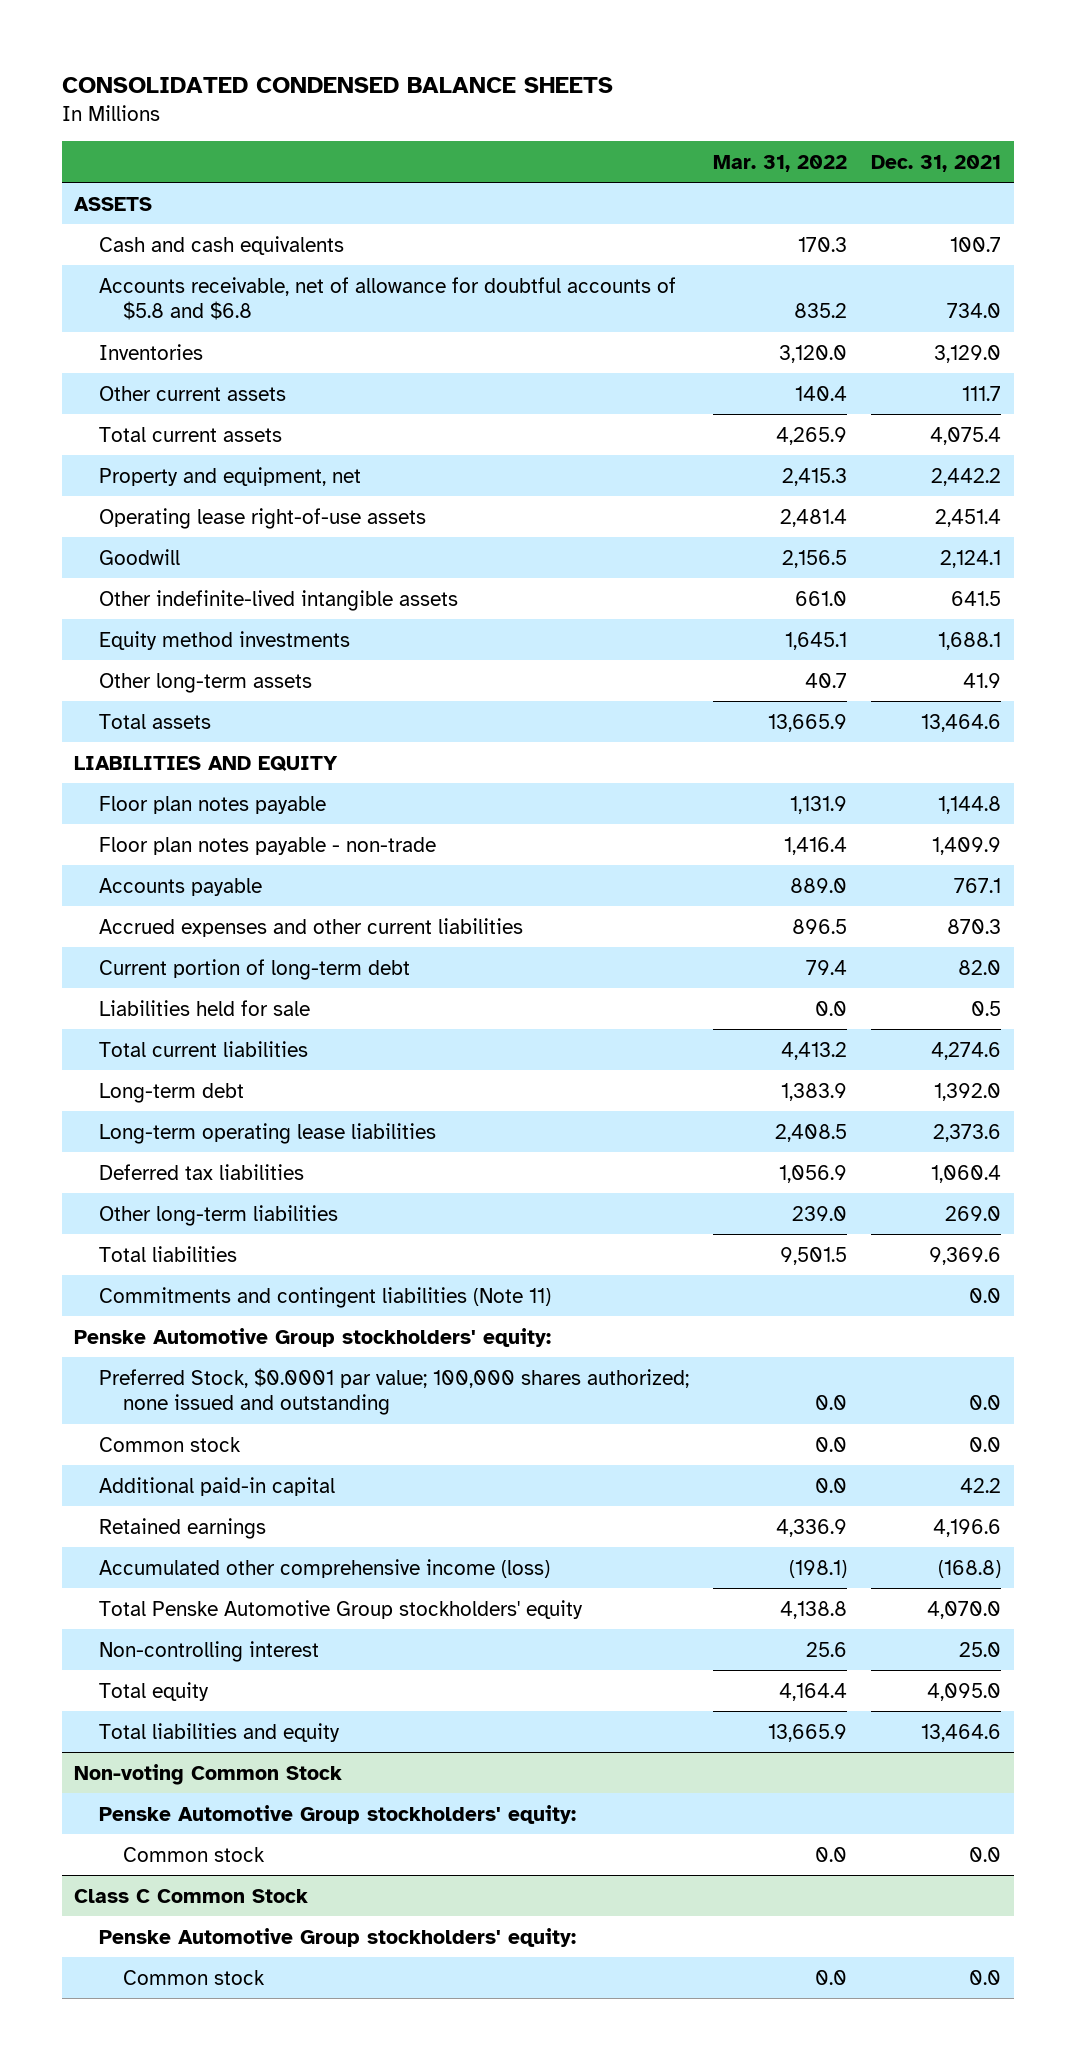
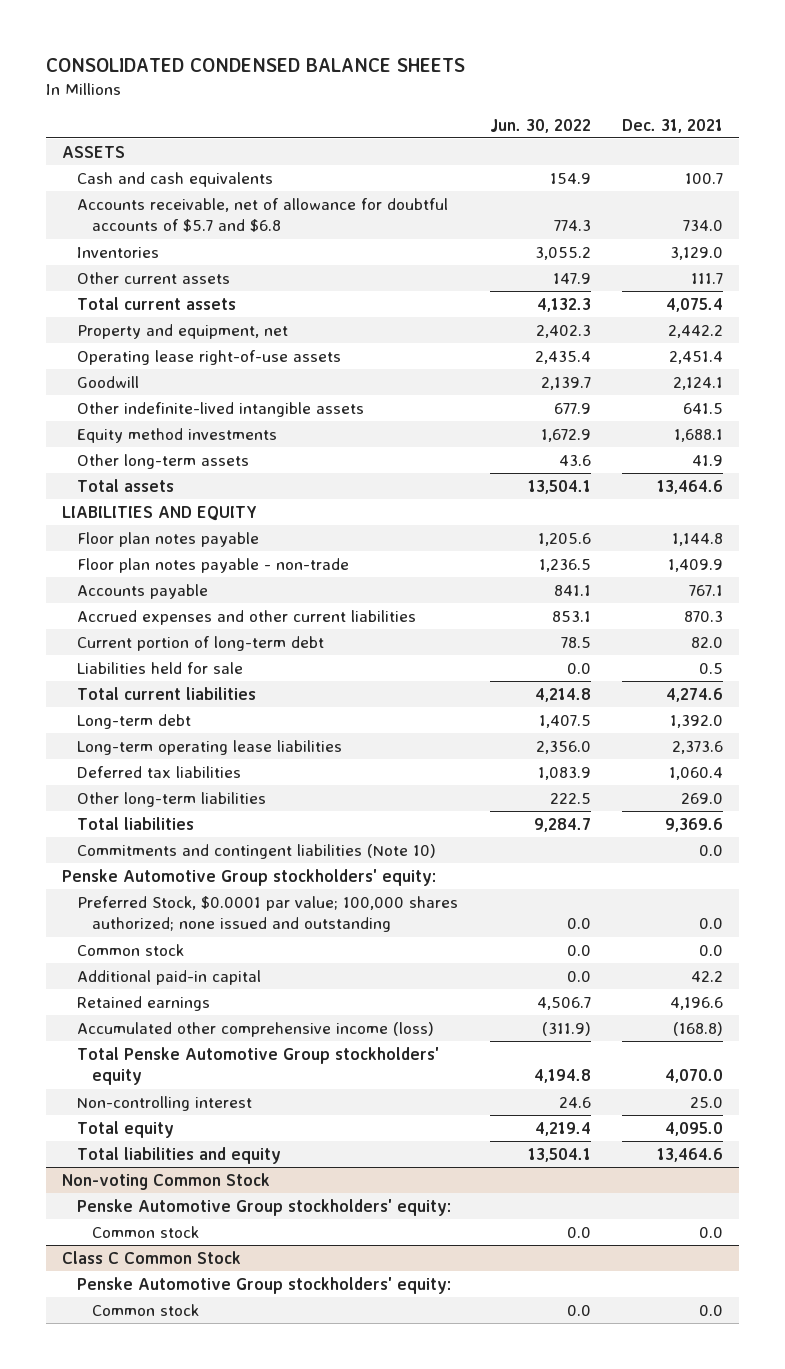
[713,154,848,172] Mar. 31, 2022 -> none
none -> [489,118,591,133] Jun. 30, 2022
[98,276,676,321] Accounts receivable, net of allowance for doubtful accounts of $5.8 and $6.8 -> [76,197,448,233] Accounts receivable, net of allowance for doubtful accounts of $5.7 and $6.8
[98,1286,551,1308] Commitments and contingent liabilities (Note 11) -> [76,843,436,859] Commitments and contingent liabilities (Note 10)

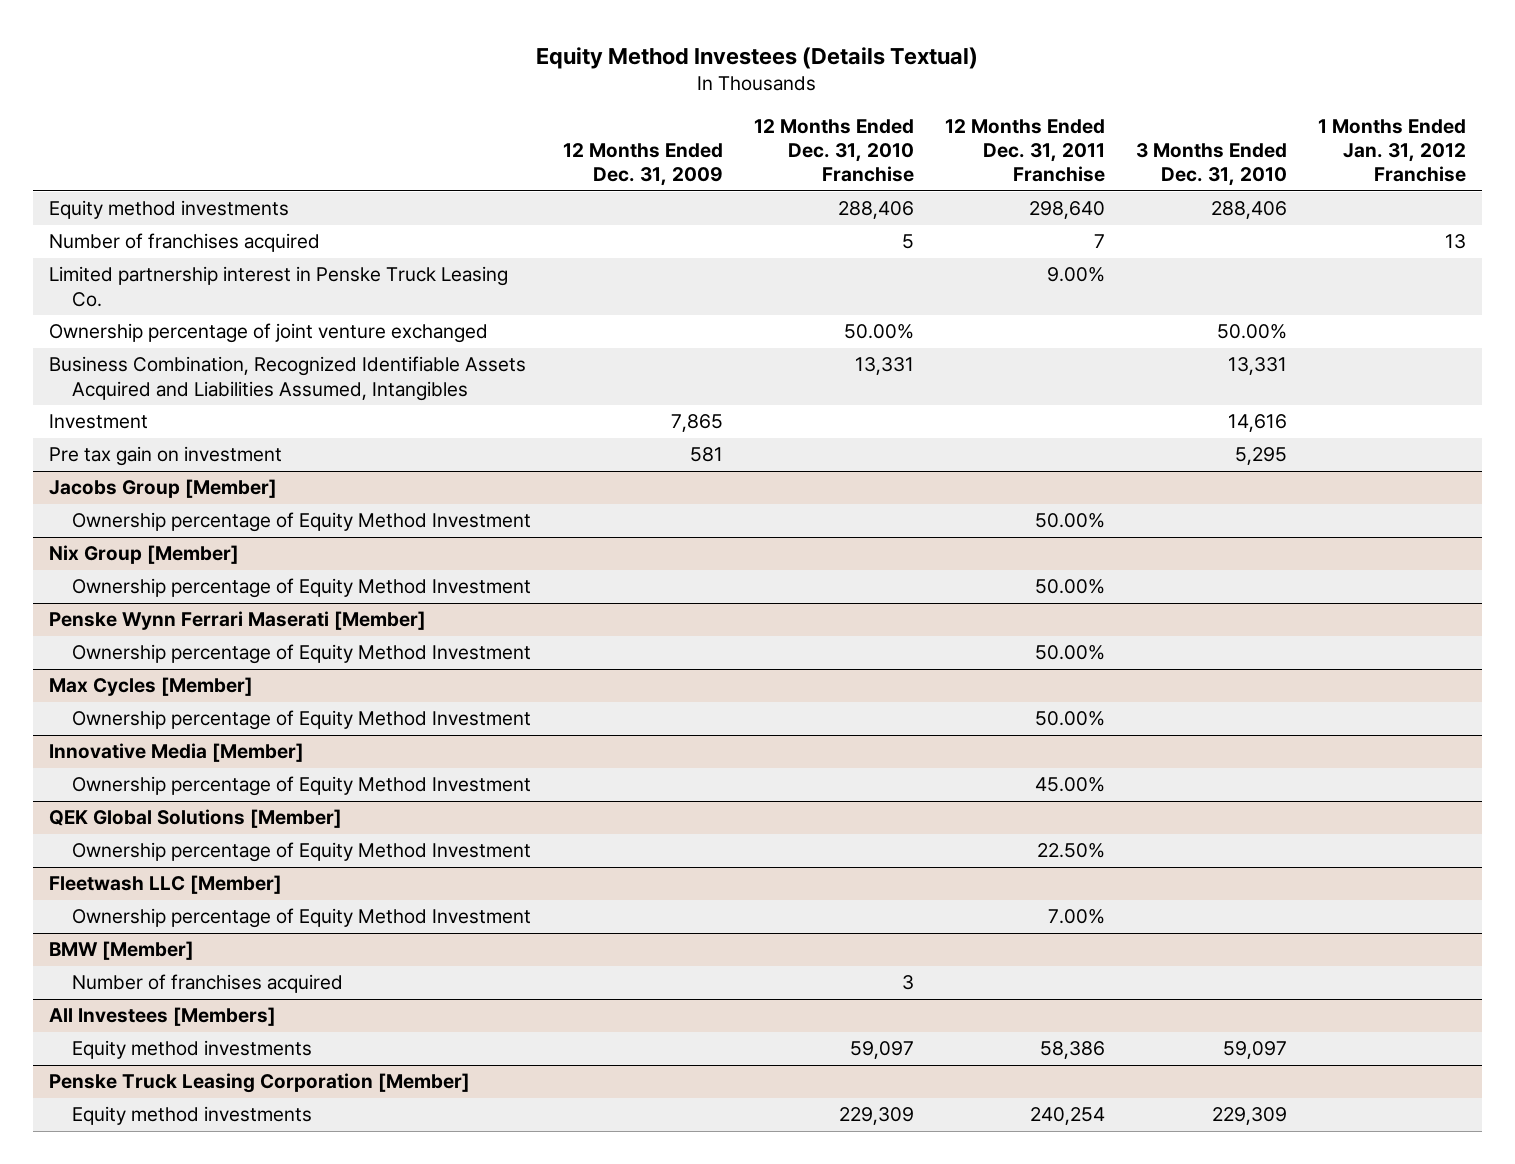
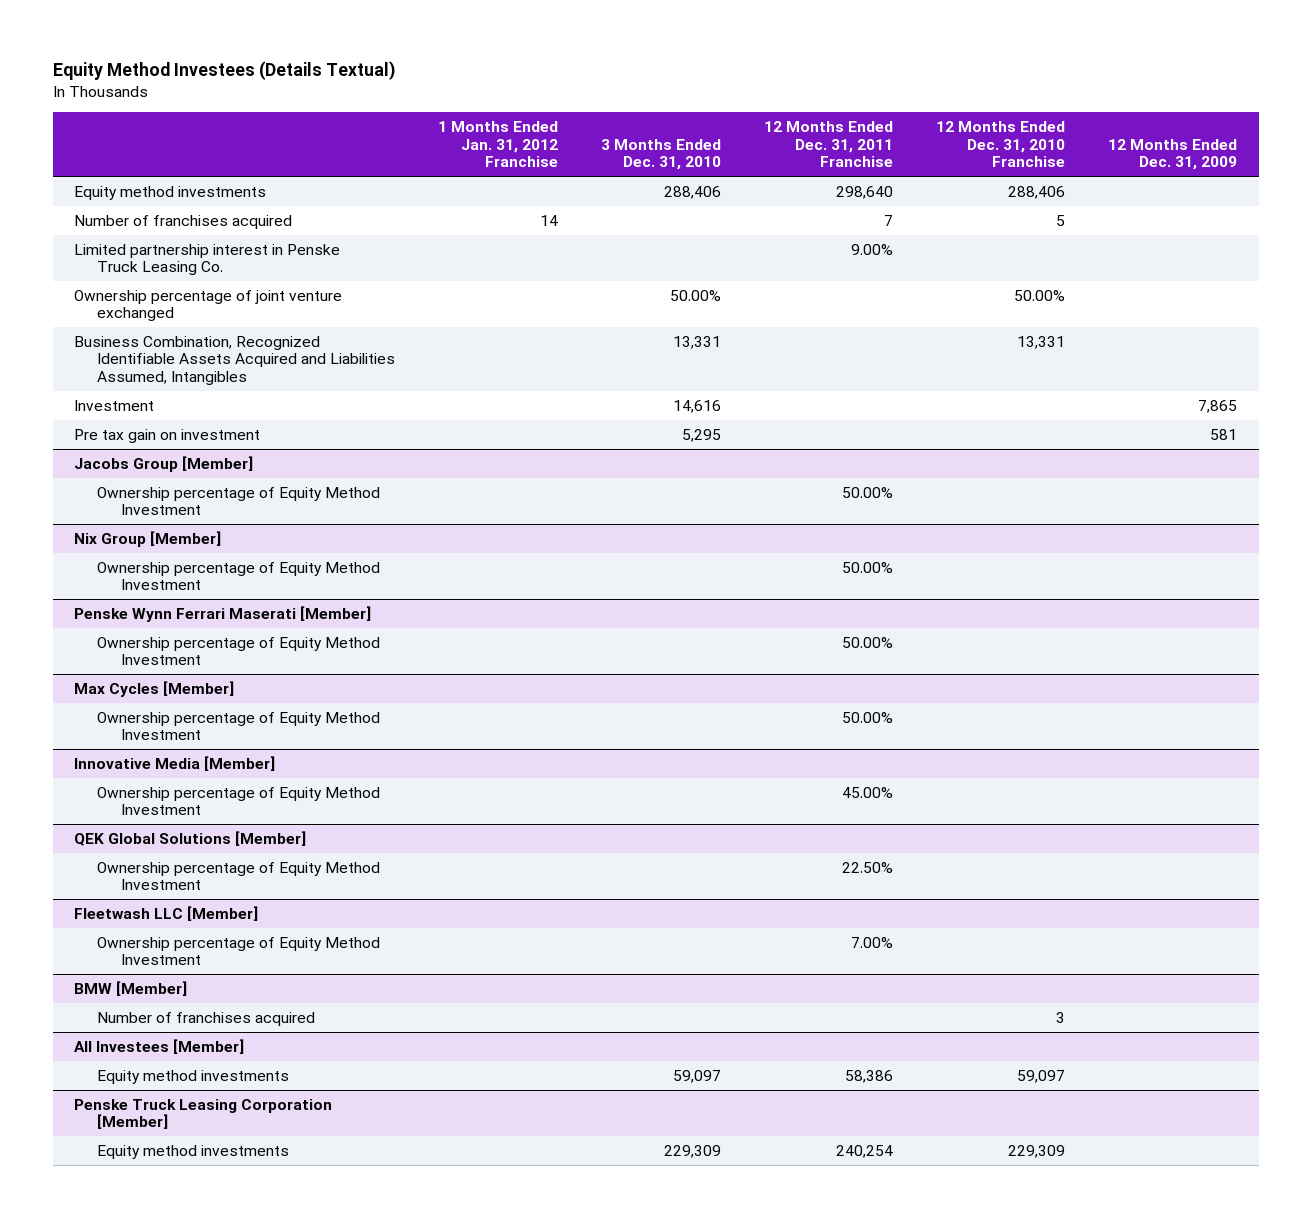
[1445,234,1467,250] 13 -> [540,214,559,226] 14
[48,1007,276,1027] All Investees [Members] -> [74,1038,245,1054] All Investees [Member]

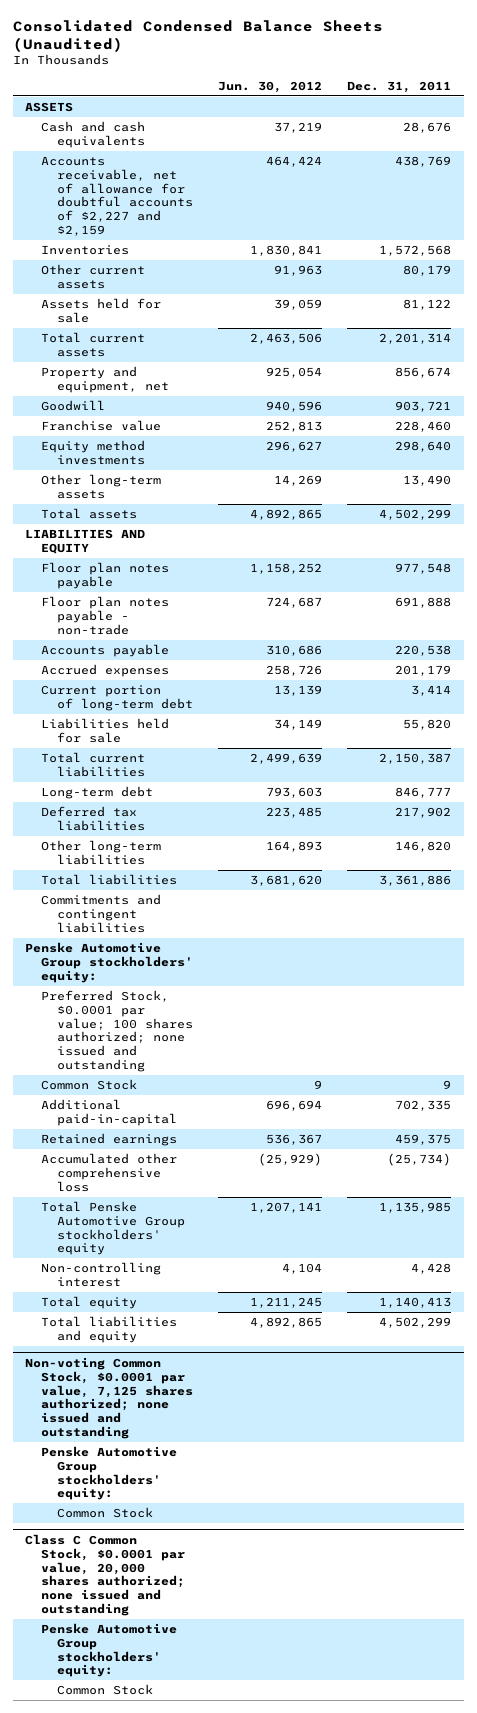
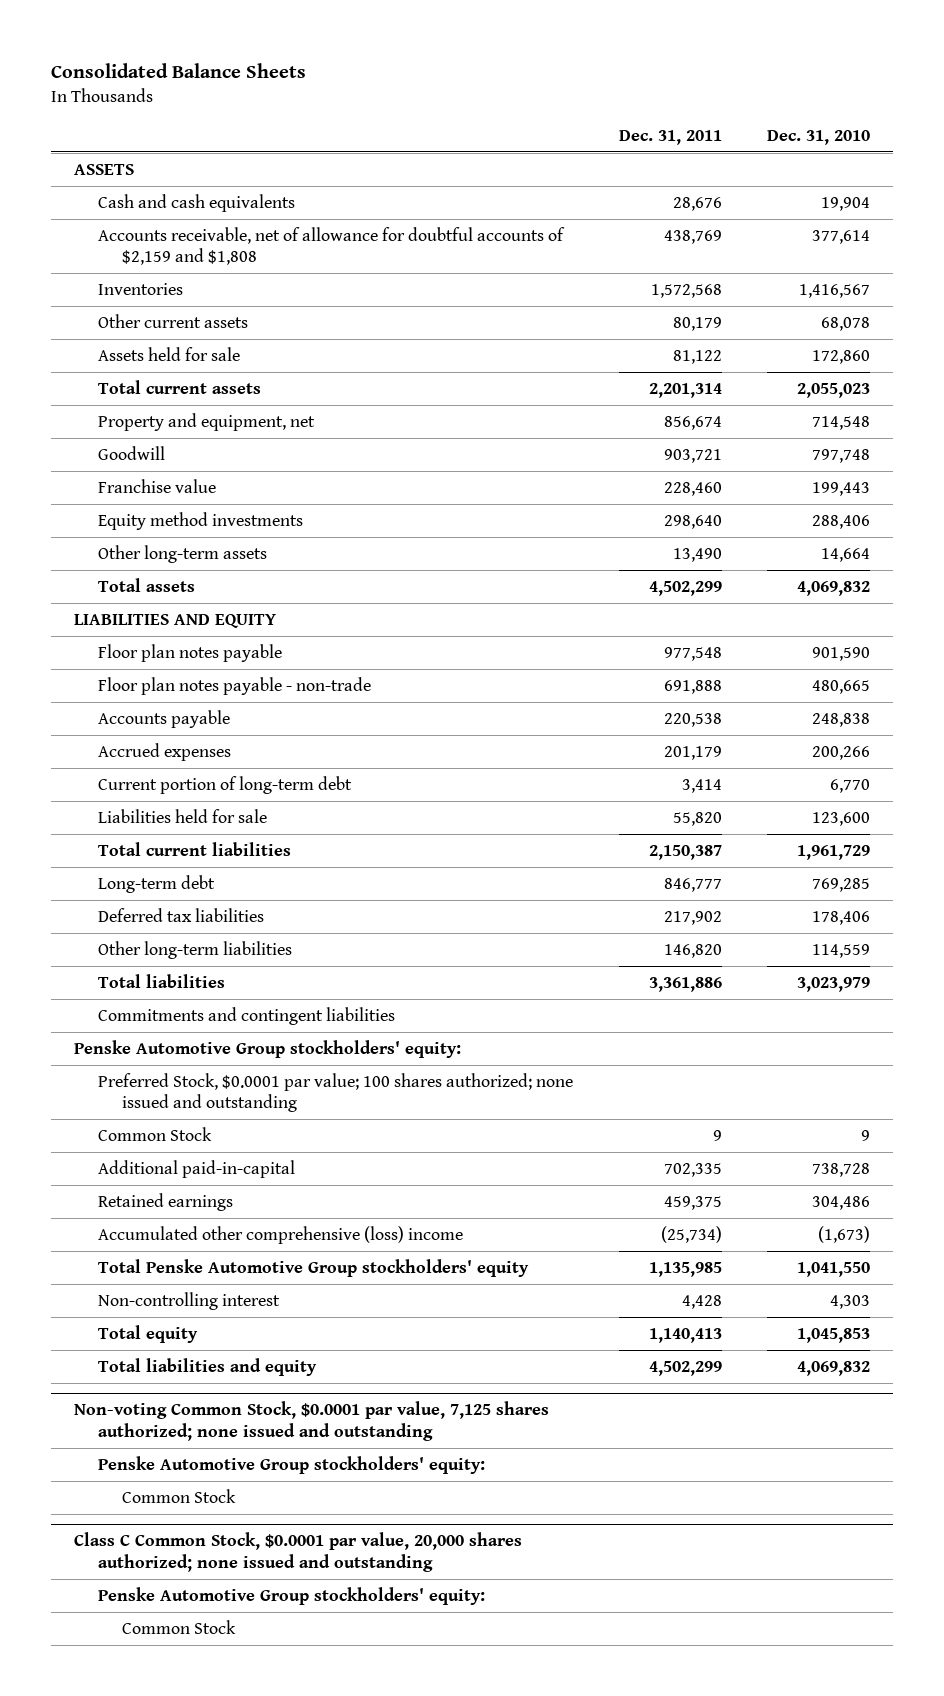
[12,19,383,52] Consolidated Condensed Balance Sheets (Unaudited) -> [50,62,306,78] Consolidated Balance Sheets
[218,80,323,93] Jun. 30, 2012 -> none
none -> [767,129,871,145] Dec. 31, 2010
[41,155,194,237] Accounts receivable, net of allowance for doubtful accounts of $2,227 and $2,159 -> [97,226,565,266] Accounts receivable, net of allowance for doubtful accounts of $2,159 and $1,808
[41,1152,178,1192] Accumulated other comprehensive loss -> [97,1225,463,1244] Accumulated other comprehensive (loss) income

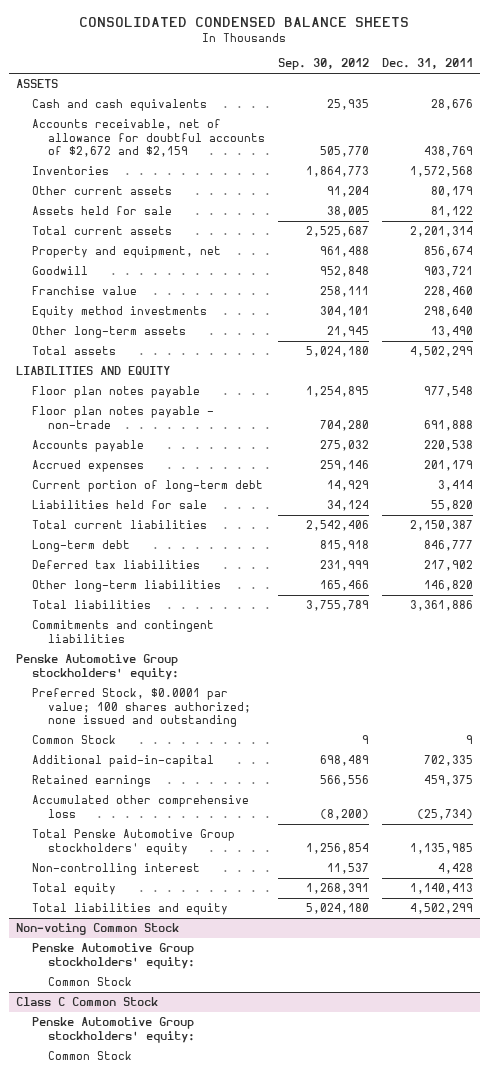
[50,62,306,78] Consolidated Balance Sheets -> [79,16,410,27] CONSOLIDATED CONDENSED BALANCE SHEETS
[767,129,871,145] Dec. 31, 2010 -> none
none -> [277,58,369,71] Sep. 30, 2012
[97,226,565,266] Accounts receivable, net of allowance for doubtful accounts of $2,159 and $1,808 -> [31,119,265,157] Accounts receivable, net of allowance for doubtful accounts of $2,672 and $2,159
[97,1225,463,1244] Accumulated other comprehensive (loss) income -> [31,795,249,818] Accumulated other comprehensive loss
[73,1401,549,1441] Non-voting Common Stock, $0.0001 par value, 7,125 shares authorized; none issued and outstanding -> none
none -> [15,923,179,936] Non-voting Common Stock
[73,1532,522,1572] Class C Common Stock, $0.0001 par value, 20,000 shares authorized; none issued and outstanding -> none
none -> [15,997,158,1007] Class C Common Stock

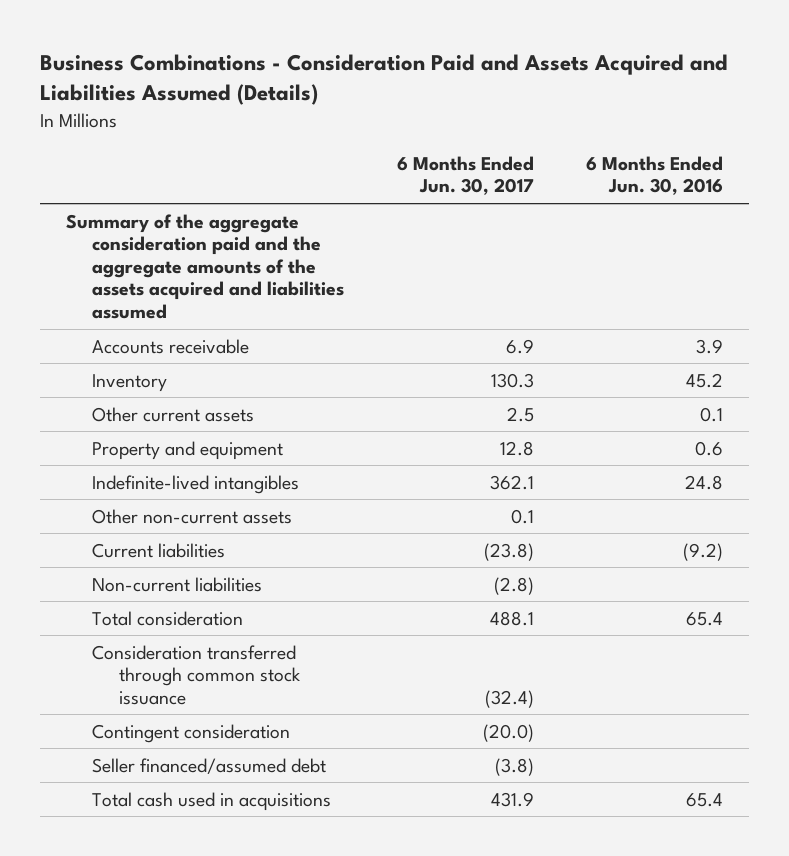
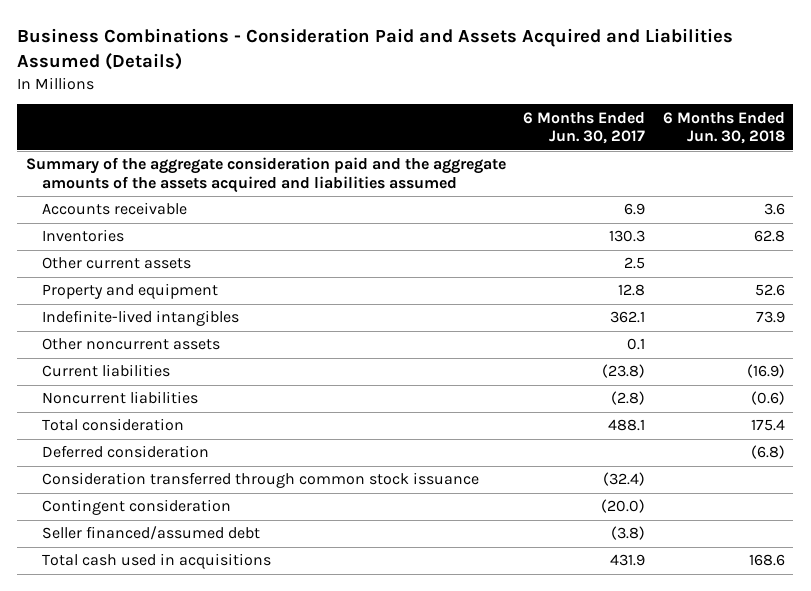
[585,155,723,196] 6 Months Ended Jun. 30, 2016 -> none
none -> [662,111,785,145] 6 Months Ended Jun. 30, 2018
[92,373,168,392] Inventory -> [41,229,124,243] Inventories
[92,508,293,524] Other non-current assets -> [41,338,220,351] Other noncurrent assets
[92,576,263,592] Non-current liabilities -> [41,391,198,405] Noncurrent liabilities
none -> [41,445,209,459] Deferred consideration

